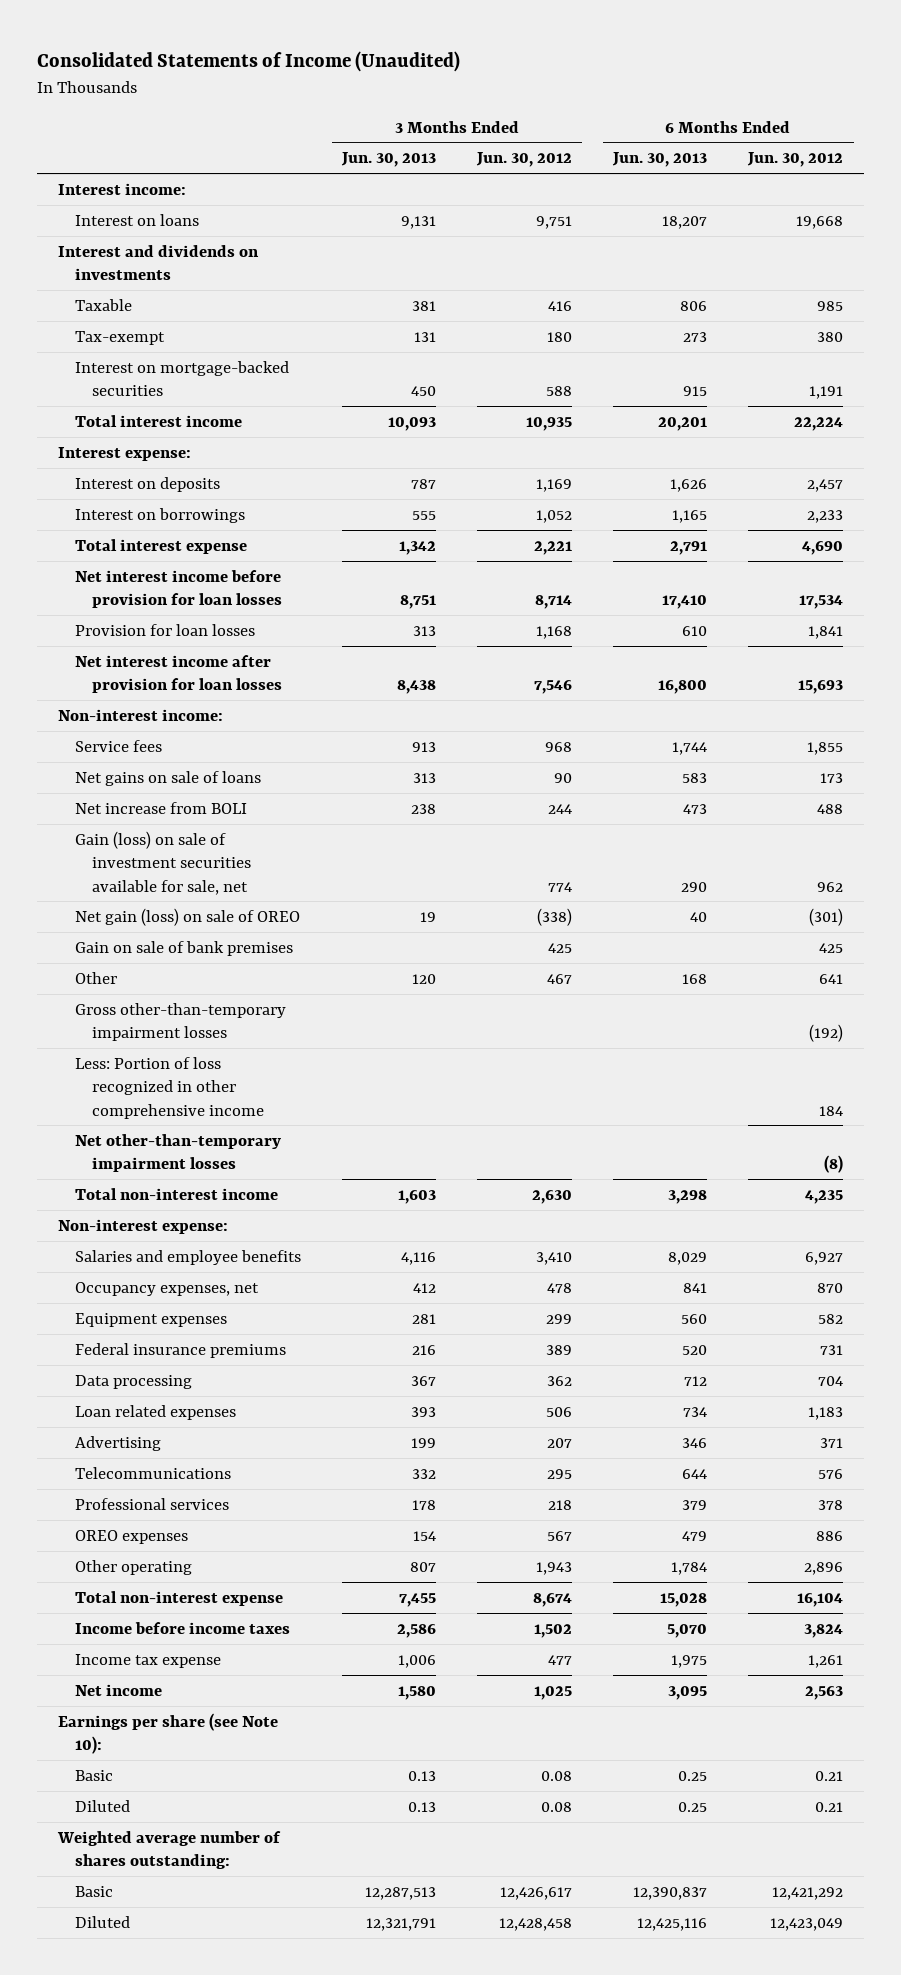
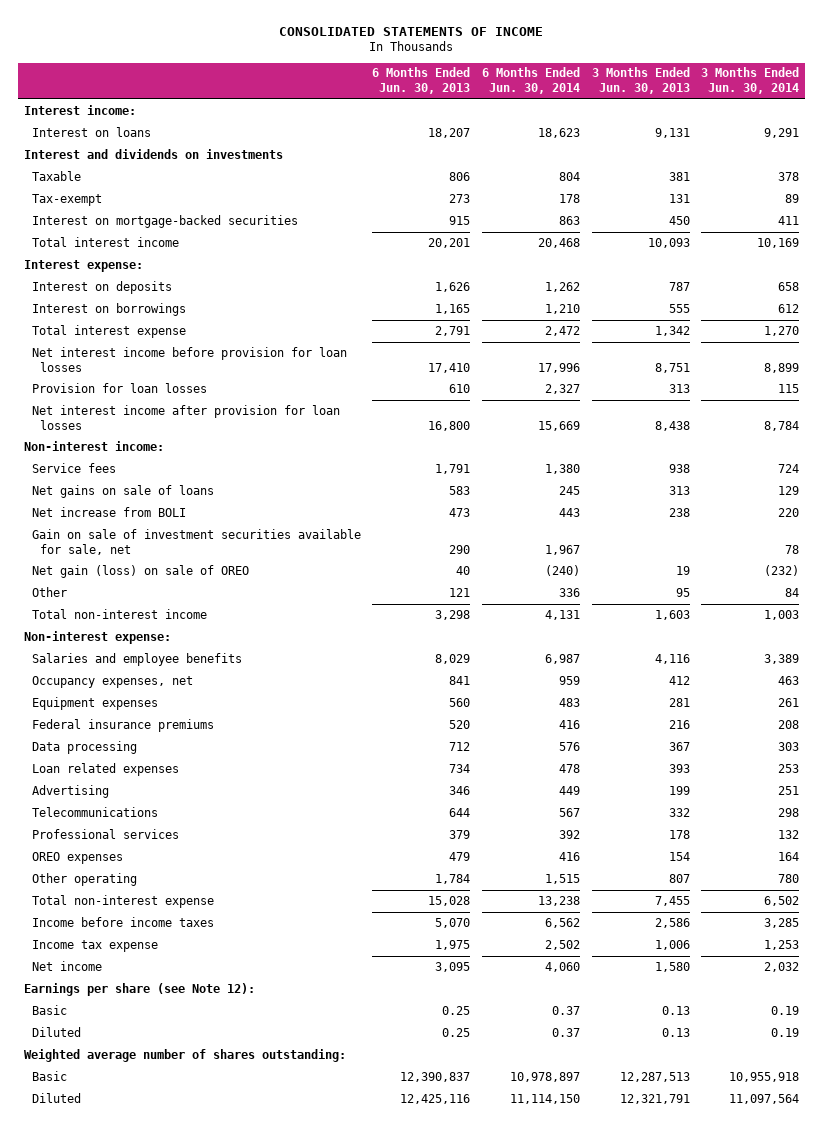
[37,51,461,73] Consolidated Statements of Income (Unaudited) -> [279,26,544,36] CONSOLIDATED STATEMENTS OF INCOME
[476,152,573,168] Jun. 30, 2012 -> none
[747,152,844,168] Jun. 30, 2012 -> none
none -> [481,67,580,95] 6 Months Ended Jun. 30, 2014
none -> [701,67,800,95] 3 Months Ended Jun. 30, 2014
[412,741,437,752] 913 -> [668,463,690,473] 938
[672,741,708,755] 1,744 -> [435,463,471,474] 1,791
[75,830,252,895] Gain (loss) on sale of investment securities available for sale, net -> [31,528,361,555] Gain on sale of investment securities available for sale, net
[75,940,294,956] Gain on sale of bank premises -> none
[75,1002,287,1042] Gross other-than-temporary impairment losses -> none
[75,1056,265,1119] Less: Portion of loss recognized in other comprehensive income -> none
[75,1133,282,1173] Net other-than-temporary impairment losses -> none
[412,973,437,984] 120 -> [675,587,690,597] 95
[682,973,708,984] 168 -> [449,587,471,597] 121
[57,1712,278,1755] Earnings per share (see Note 10): -> [23,982,255,996] Earnings per share (see Note 12):

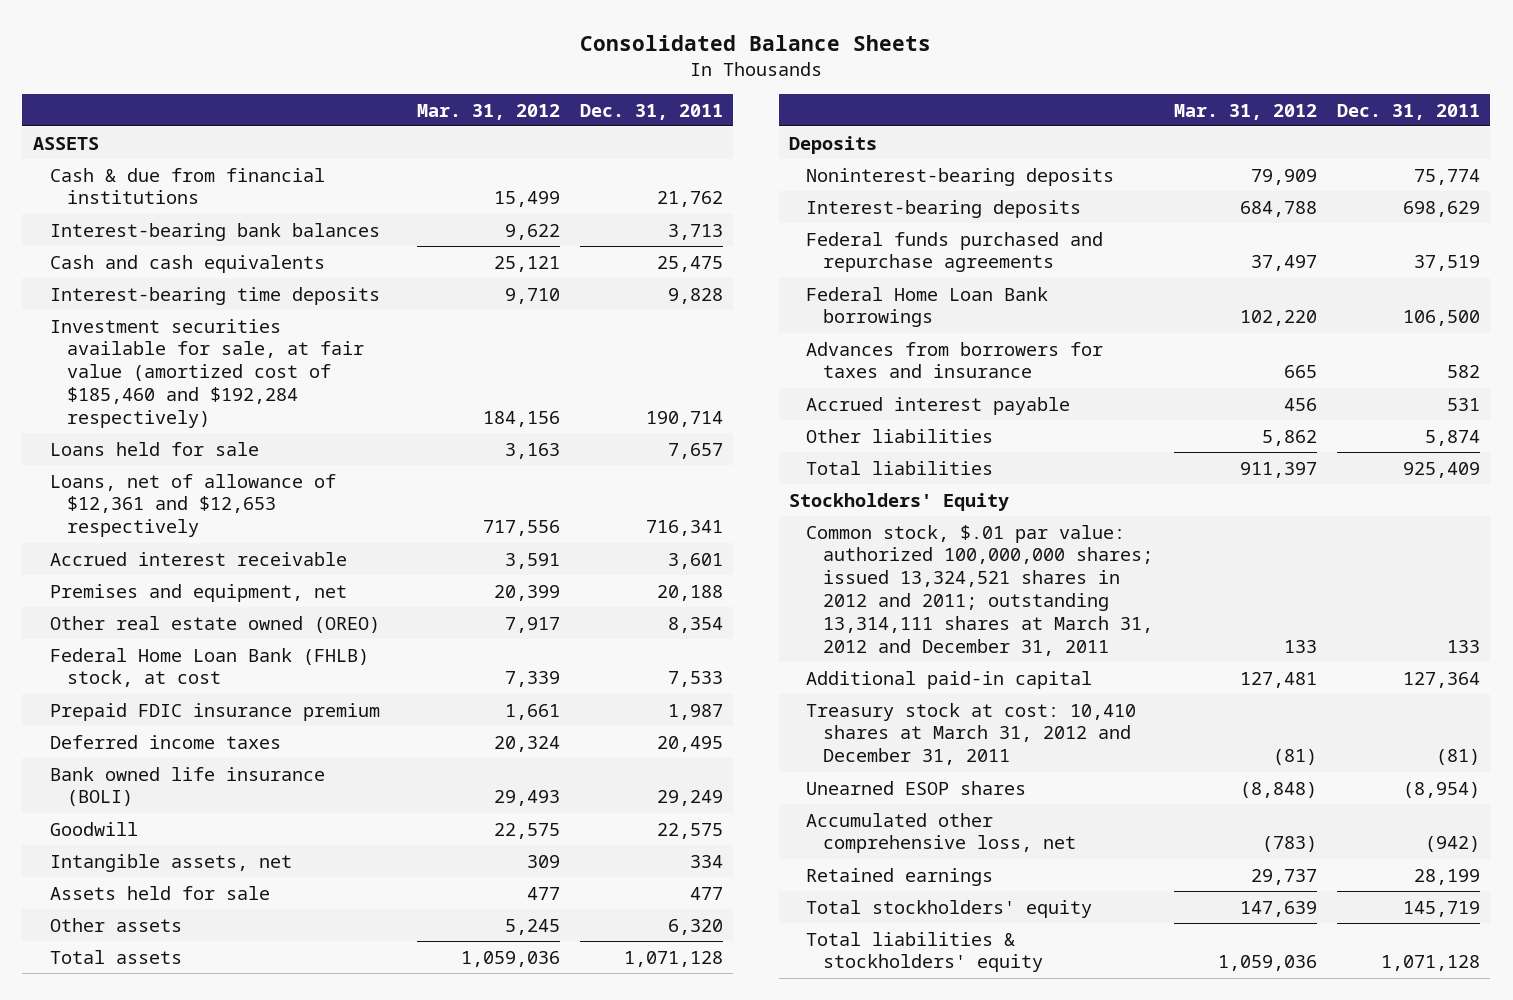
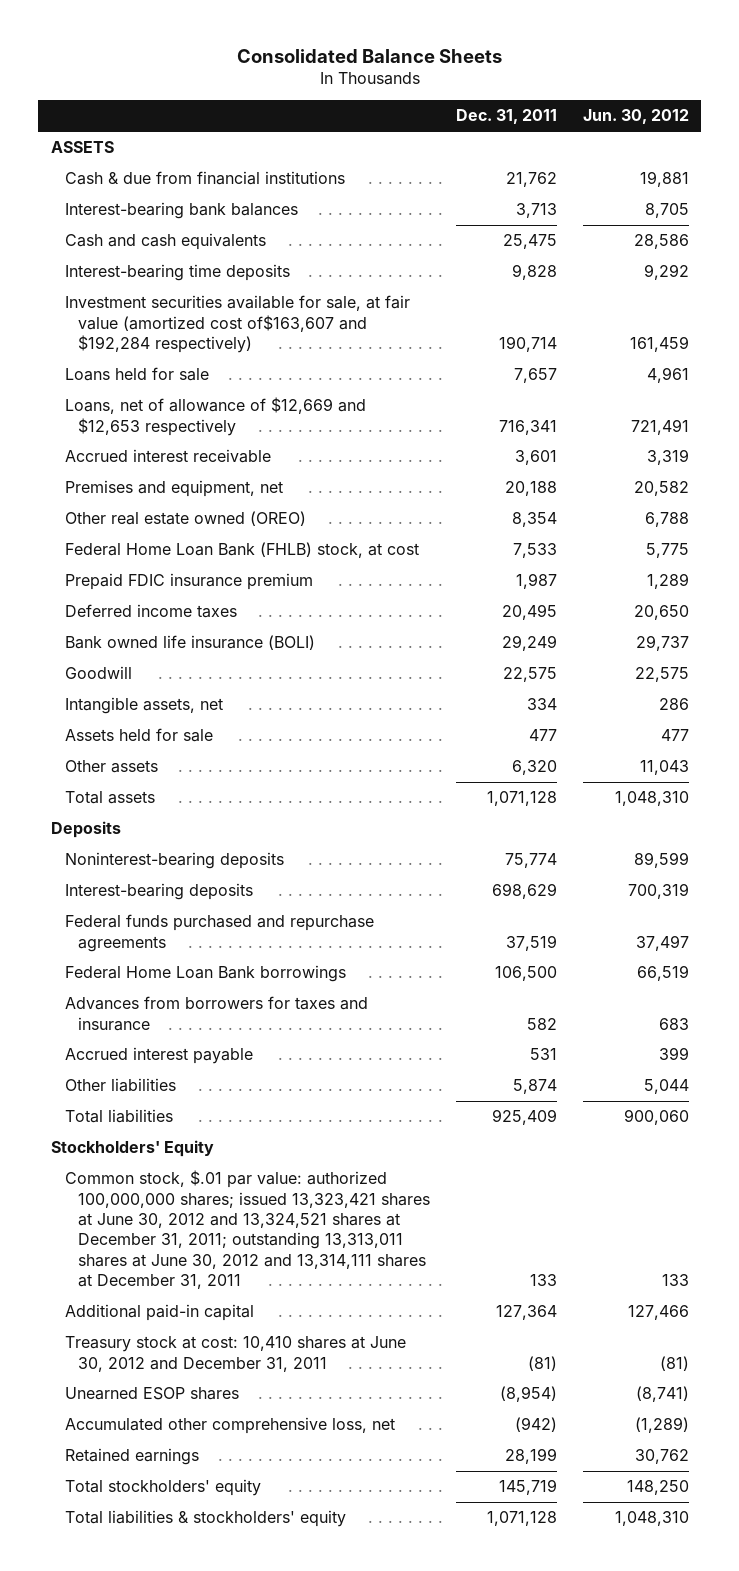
[416,103,560,120] Mar. 31, 2012 -> none
none -> [582,109,689,125] Jun. 30, 2012
[49,318,364,429] Investment securities available for sale, at fair value (amortized cost of $185,460 and $192,284 respectively) -> [64,295,410,353] Investment securities available for sale, at fair value (amortized cost of$163,607 and $192,284 respectively)
[49,473,336,538] Loans, net of allowance of $12,361 and $12,653 respectively -> [64,397,366,436] Loans, net of allowance of $12,669 and $12,653 respectively
[806,524,1154,656] Common stock, $.01 par value: authorized 100,000,000 shares; issued 13,324,521 shares in 2012 and 2011; outstanding 13,314,111 shares at March 31, 2012 and December 31, 2011 -> [64,1170,431,1289] Common stock, $.01 par value: authorized 100,000,000 shares; issued 13,323,421 shares at June 30, 2012 and 13,324,521 shares at December 31, 2011; outstanding 13,313,011 shares at June 30, 2012 and 13,314,111 shares at December 31, 2011
[806,702,1137,766] Treasury stock at cost: 10,410 shares at March 31, 2012 and December 31, 2011 -> [64,1336,406,1372] Treasury stock at cost: 10,410 shares at June 30, 2012 and December 31, 2011

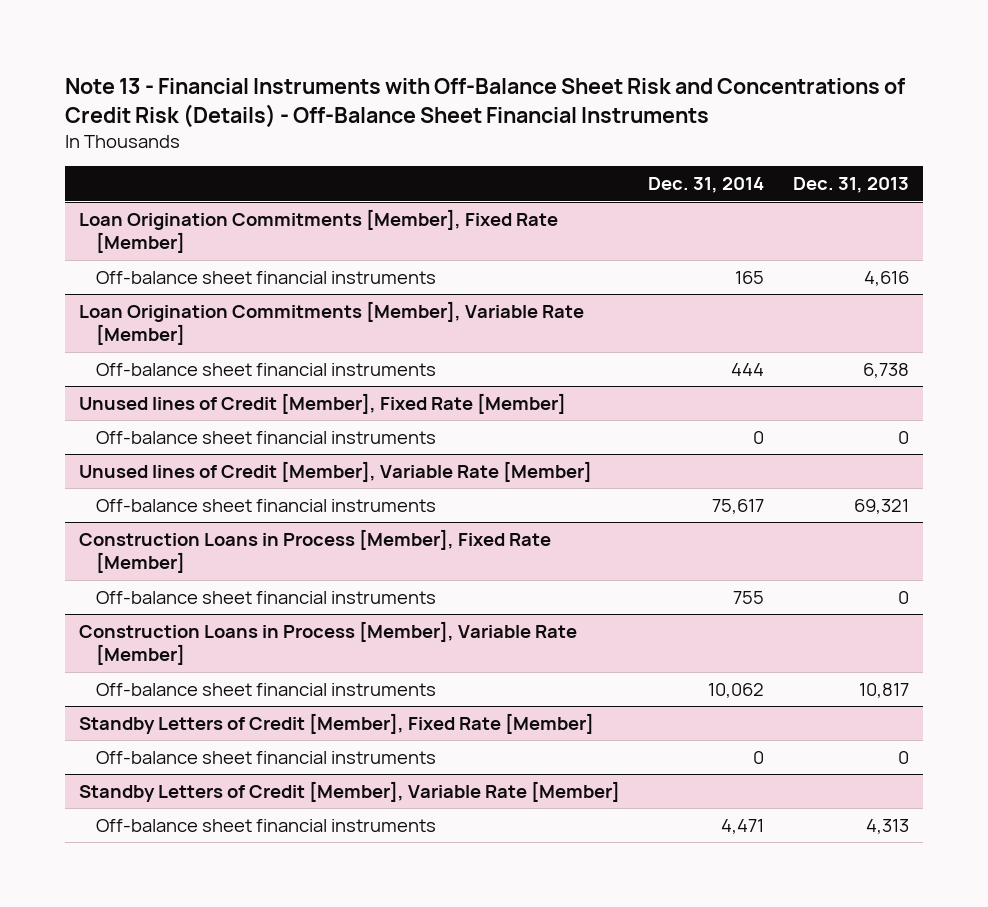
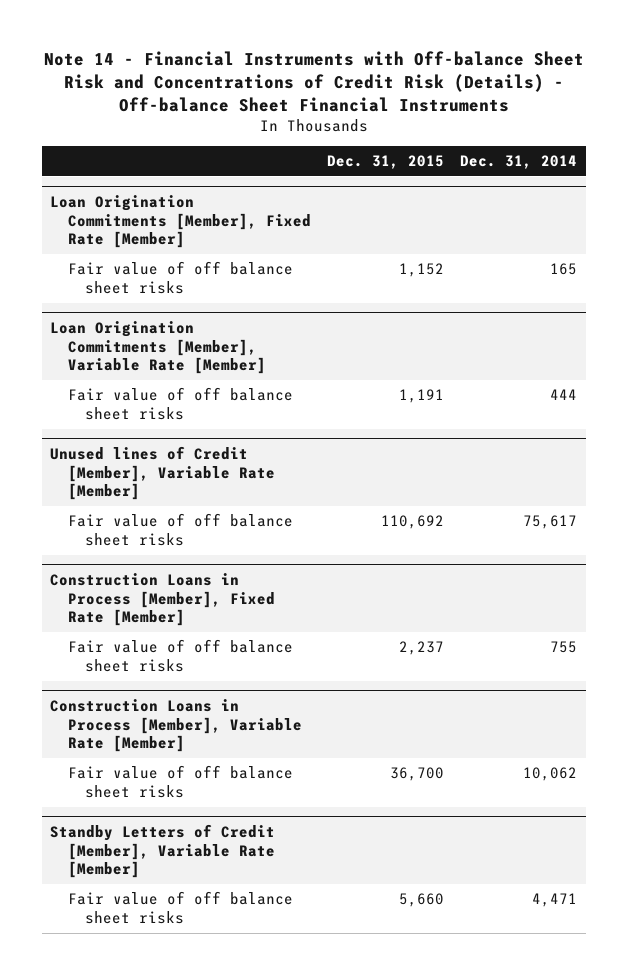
[64,77,905,128] Note 13 - Financial Instruments with Off-Balance Sheet Risk and Concentrations of Credit Risk (Details) - Off-Balance Sheet Financial Instruments -> [43,50,584,112] Note 14 - Financial Instruments with Off-balance Sheet Risk and Concentrations of Credit Risk (Details) - Off-balance Sheet Financial Instruments
[792,177,909,194] Dec. 31, 2013 -> none
none -> [327,154,445,169] Dec. 31, 2015
[95,271,436,285] Off-balance sheet financial instruments -> [67,261,293,295] Fair value of off balance sheet risks
[79,393,567,415] Unused lines of Credit [Member], Fixed Rate [Member] -> none
[95,431,436,445] Off-balance sheet financial instruments -> none
[95,363,436,377] Off-balance sheet financial instruments -> [67,387,293,421] Fair value of off balance sheet risks
[95,499,436,513] Off-balance sheet financial instruments -> [67,513,293,547] Fair value of off balance sheet risks
[95,591,436,605] Off-balance sheet financial instruments -> [67,639,293,673] Fair value of off balance sheet risks
[79,713,595,735] Standby Letters of Credit [Member], Fixed Rate [Member] -> none
[95,751,436,765] Off-balance sheet financial instruments -> none
[95,683,436,697] Off-balance sheet financial instruments -> [67,765,293,799] Fair value of off balance sheet risks
[95,819,436,833] Off-balance sheet financial instruments -> [67,891,293,925] Fair value of off balance sheet risks

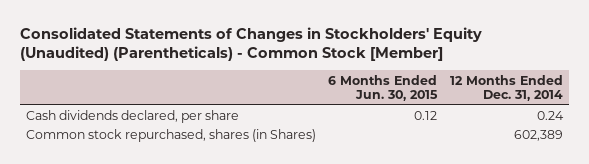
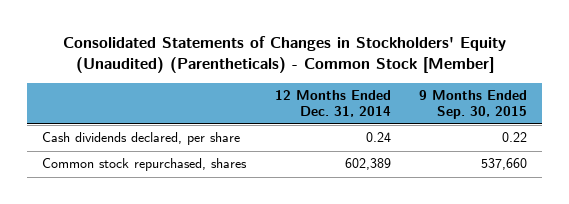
[328,74,439,102] 6 Months Ended Jun. 30, 2015 -> none
none -> [419,89,528,119] 9 Months Ended Sep. 30, 2015
[25,129,316,143] Common stock repurchased, shares (in Shares) -> [41,158,247,172] Common stock repurchased, shares

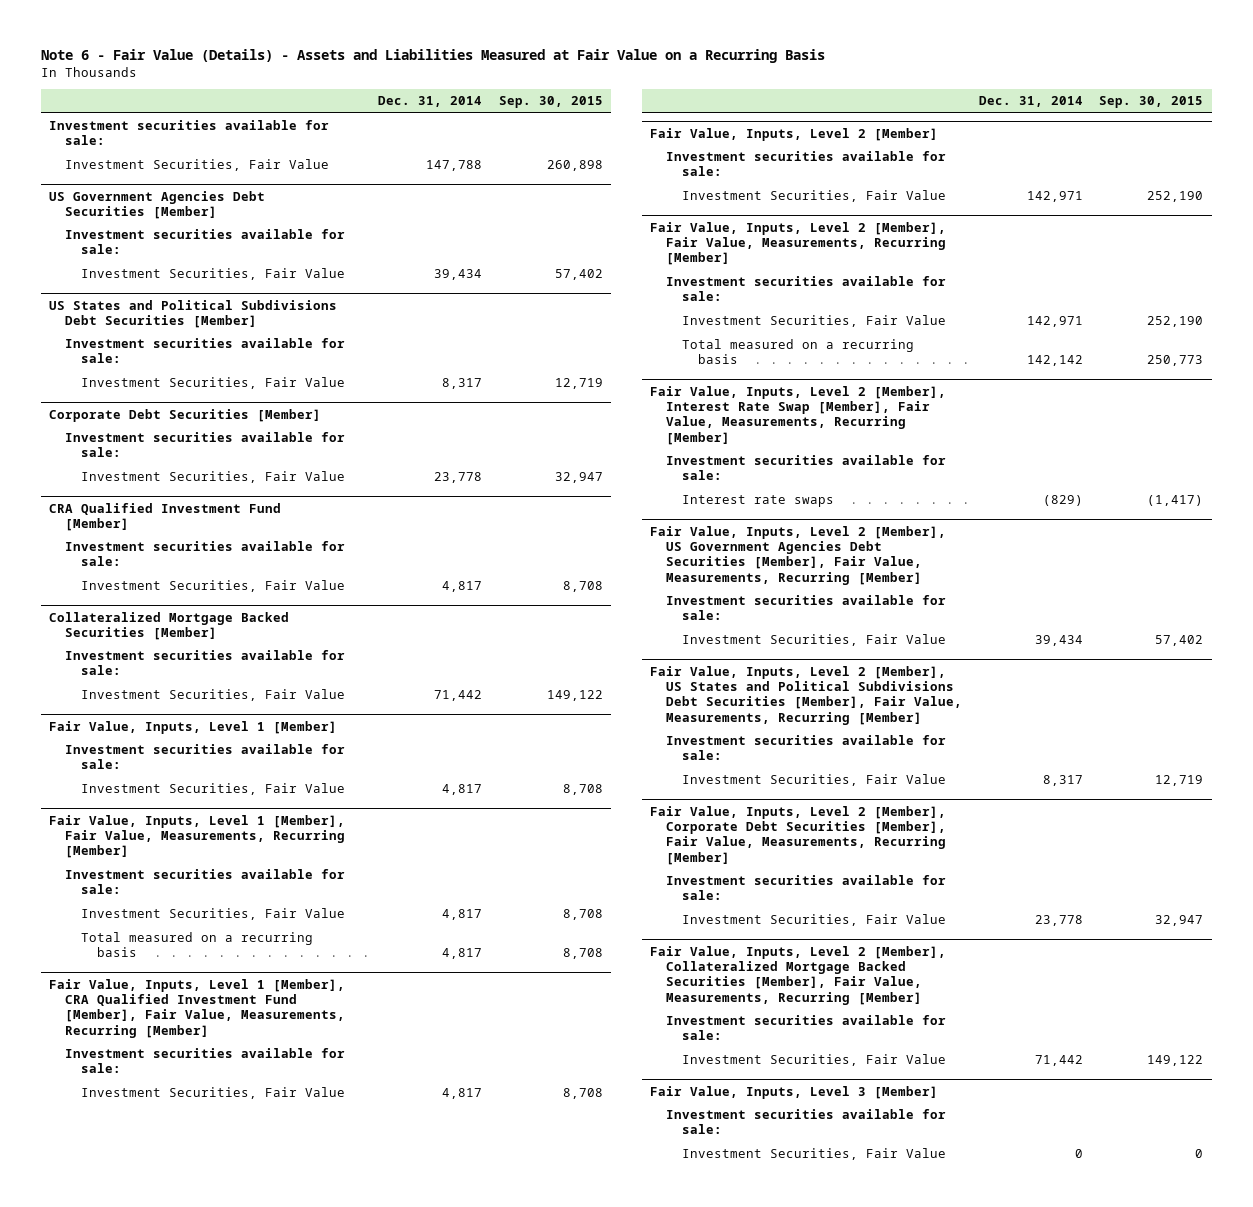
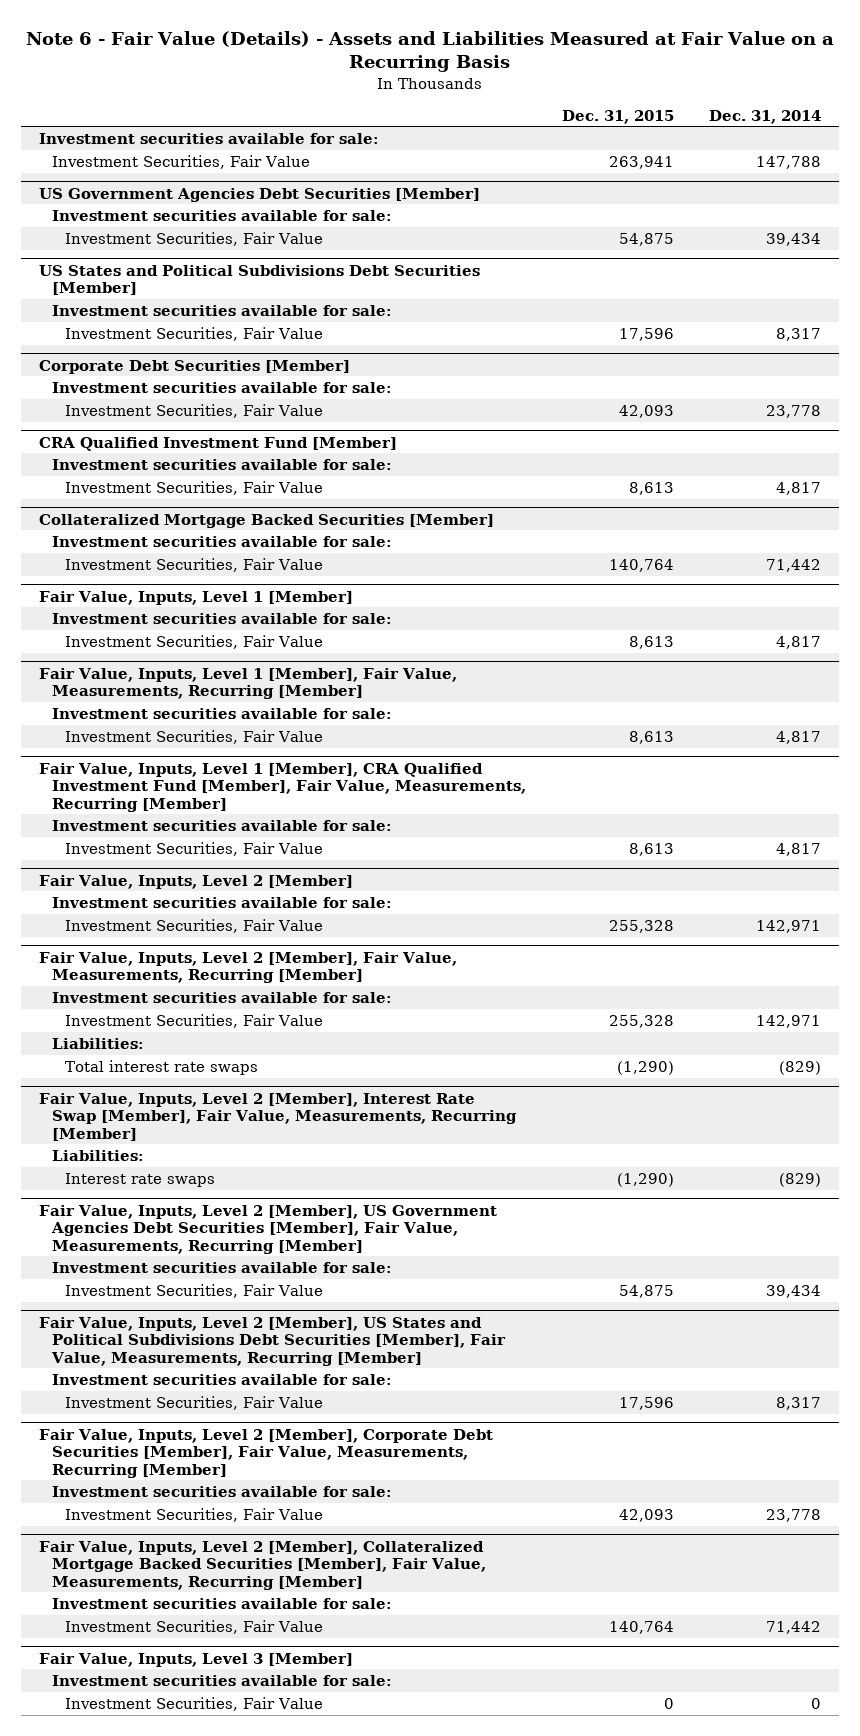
[498,96,603,109] Sep. 30, 2015 -> none
none -> [561,109,674,124] Dec. 31, 2015
[81,932,314,958] Total measured on a recurring basis -> none
[681,339,914,365] Total measured on a recurring basis -> none
none -> [52,1037,145,1049] Liabilities:
none -> [65,1059,259,1075] Total interest rate swaps
[665,455,946,481] Investment securities available for sale: -> none
none -> [52,1149,145,1161] Liabilities:

